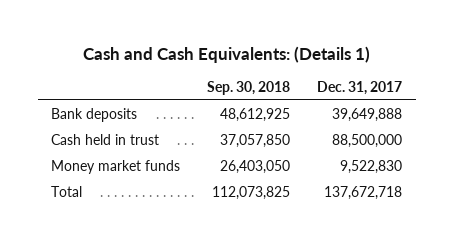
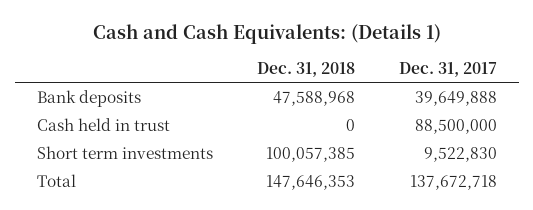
[207,81,291,96] Sep. 30, 2018 -> none
none -> [256,62,355,78] Dec. 31, 2018
[51,160,181,175] Money market funds -> [36,145,213,159] Short term investments

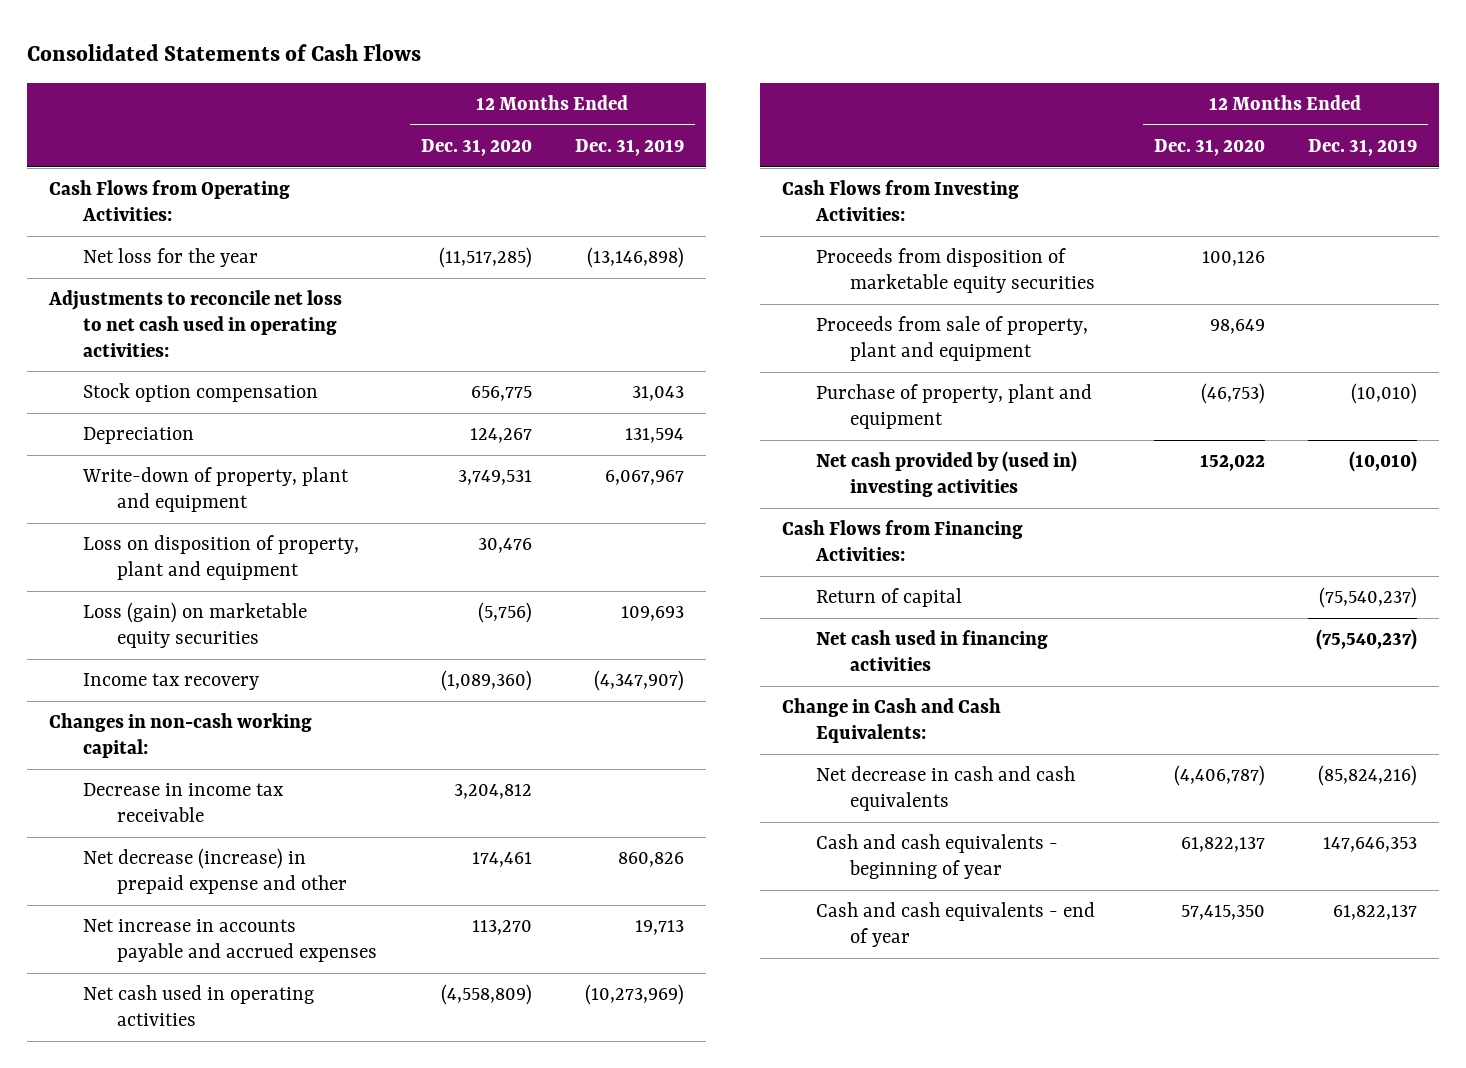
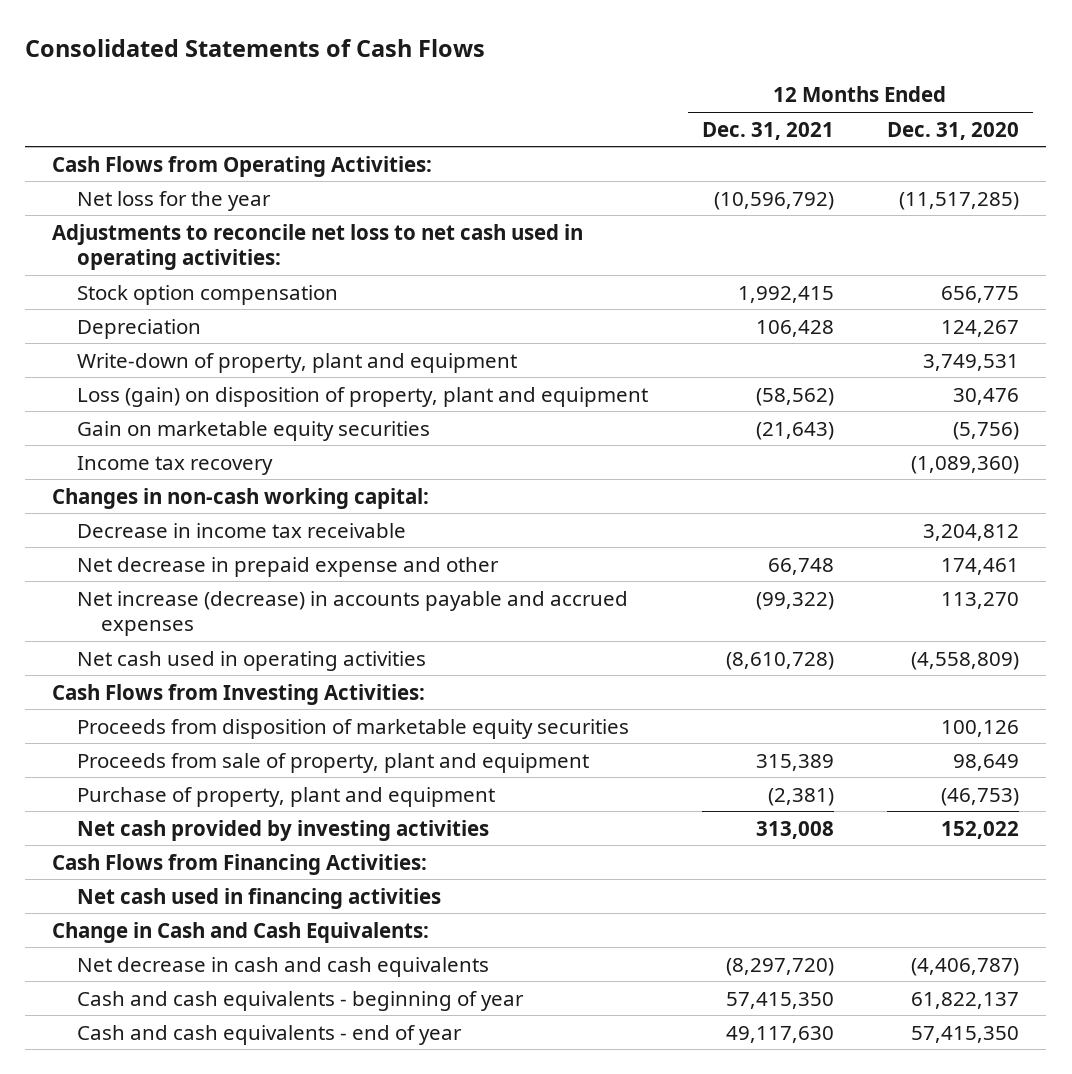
[575,138,685,156] Dec. 31, 2019 -> none
none -> [701,121,834,140] Dec. 31, 2021
[83,535,360,580] Loss on disposition of property, plant and equipment -> [76,386,648,407] Loss (gain) on disposition of property, plant and equipment
[83,602,308,648] Loss (gain) on marketable equity securities -> [76,420,430,441] Gain on marketable equity securities
[83,848,348,894] Net decrease (increase) in prepaid expense and other -> [76,556,499,577] Net decrease in prepaid expense and other
[83,919,378,962] Net increase in accounts payable and accrued expenses -> [76,590,628,637] Net increase (decrease) in accounts payable and accrued expenses
[815,451,1077,497] Net cash provided by (used in) investing activities -> [76,819,489,841] Net cash provided by investing activities
[815,588,962,608] Return of capital -> none

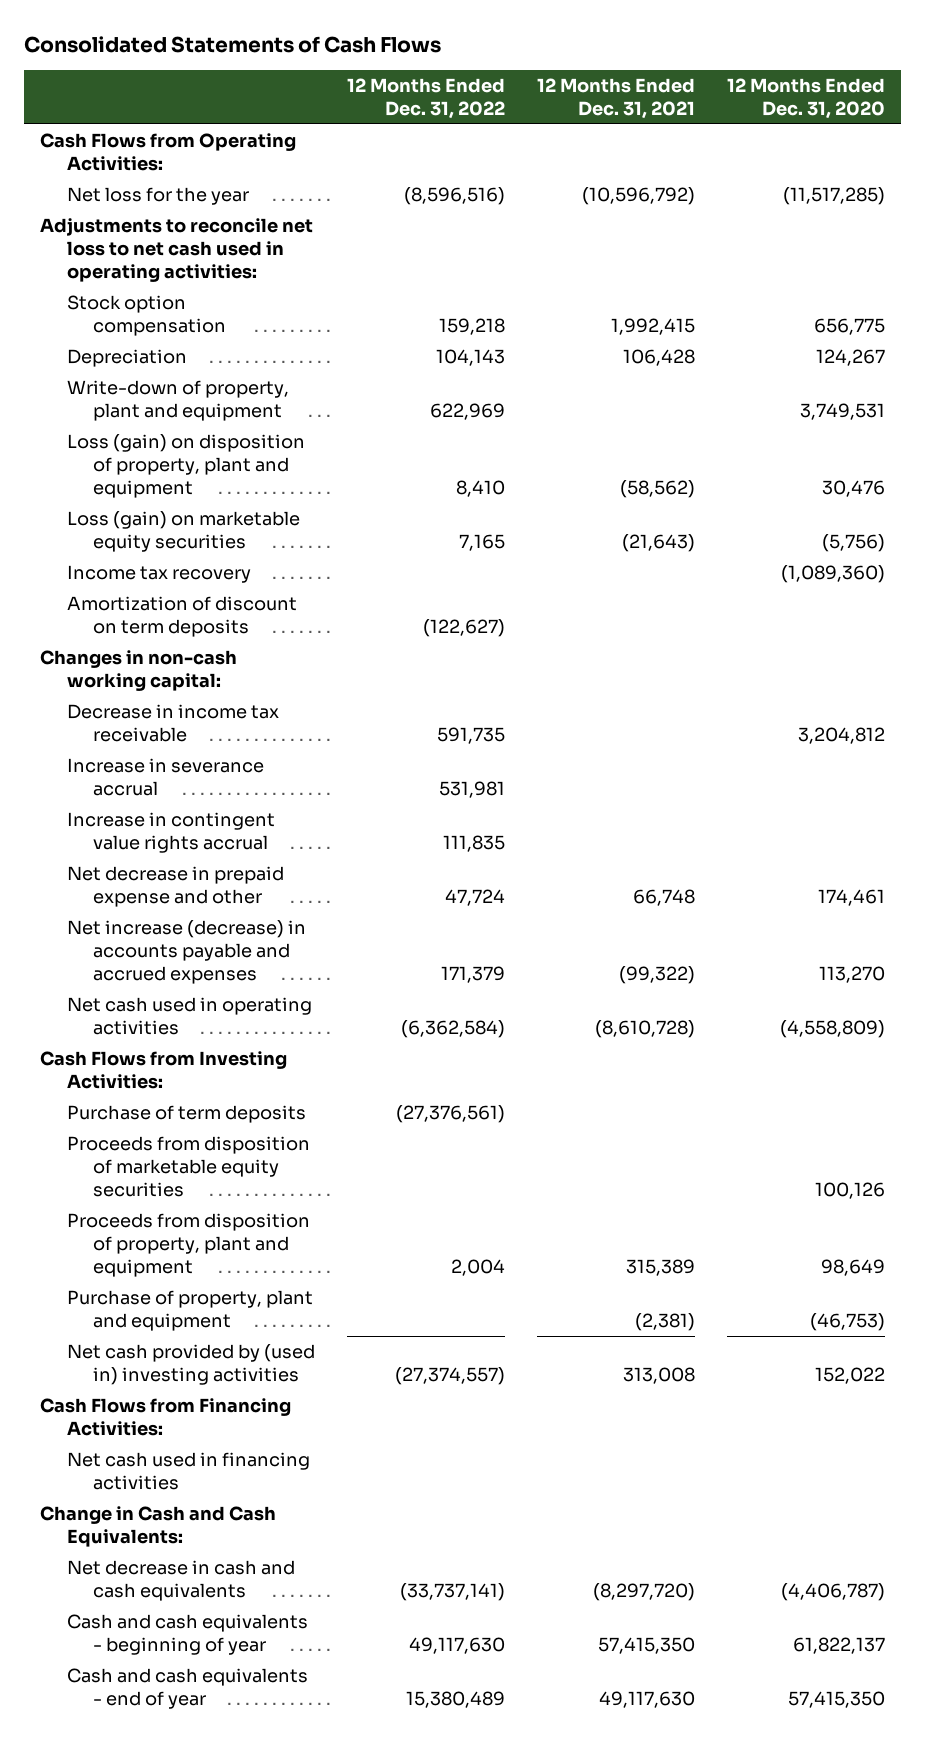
none -> [346,77,505,119] 12 Months Ended Dec. 31, 2022
[76,420,430,441] Gain on marketable equity securities -> [66,511,300,553] Loss (gain) on marketable equity securities
none -> [66,596,297,638] Amortization of discount on term deposits
none -> [66,758,264,797] Increase in severance accrual
none -> [66,812,275,854] Increase in contingent value rights accrual
none -> [66,1105,306,1124] Purchase of term deposits
[76,752,589,773] Proceeds from sale of property, plant and equipment -> [66,1213,310,1278] Proceeds from disposition of property, plant and equipment
[76,819,489,841] Net cash provided by investing activities -> [66,1344,315,1386] Net cash provided by (used in) investing activities

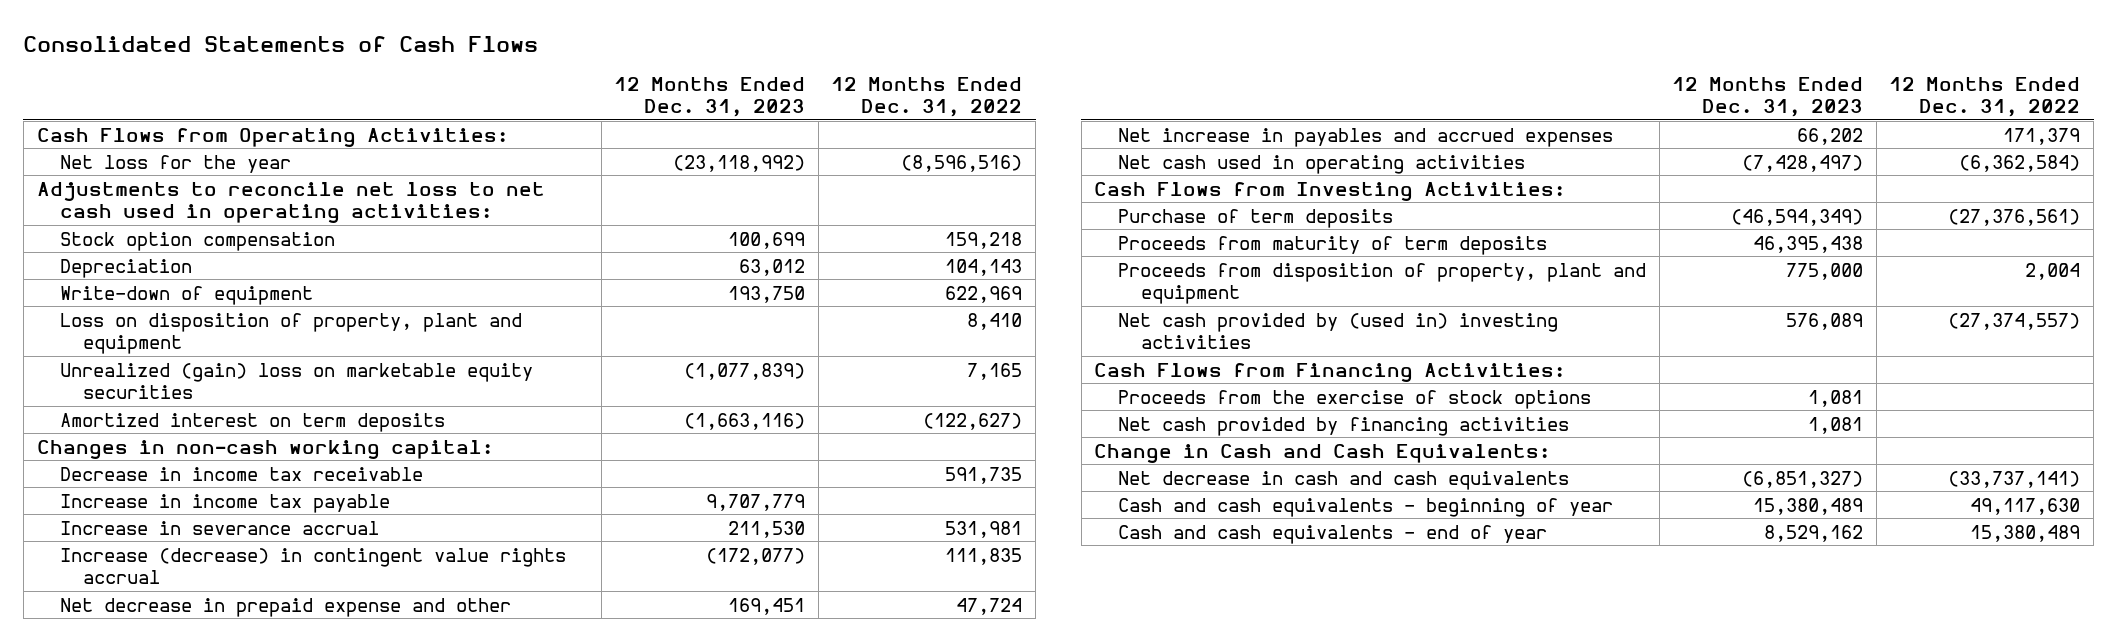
[536,77,695,119] 12 Months Ended Dec. 31, 2021 -> none
[727,77,886,119] 12 Months Ended Dec. 31, 2020 -> none
none -> [614,76,806,118] 12 Months Ended Dec. 31, 2023
[66,565,251,584] Income tax recovery -> none
[66,380,289,422] Write-down of property, plant and equipment -> [59,285,313,305] Write-down of equipment
[66,434,305,499] Loss (gain) on disposition of property, plant and equipment -> [59,312,522,354] Loss on disposition of property, plant and equipment
[66,511,300,553] Loss (gain) on marketable equity securities -> [59,362,533,399] Unrealized (gain) loss on marketable equity securities
[66,596,297,638] Amortization of discount on term deposits -> [59,412,445,432] Amortized interest on term deposits
none -> [59,493,390,513] Increase in income tax payable
[66,812,275,854] Increase in contingent value rights accrual -> [59,547,566,584] Increase (decrease) in contingent value rights accrual
[66,920,306,985] Net increase (decrease) in accounts payable and accrued expenses -> [1117,127,1613,147] Net increase in payables and accrued expenses
[66,1136,310,1198] Proceeds from disposition of marketable equity securities -> none
none -> [1117,235,1547,255] Proceeds from maturity of term deposits
[66,1290,313,1332] Purchase of property, plant and equipment -> none
none -> [1117,389,1591,409] Proceeds from the exercise of stock options
[66,1452,310,1491] Net cash used in financing activities -> [1117,416,1569,436] Net cash provided by financing activities

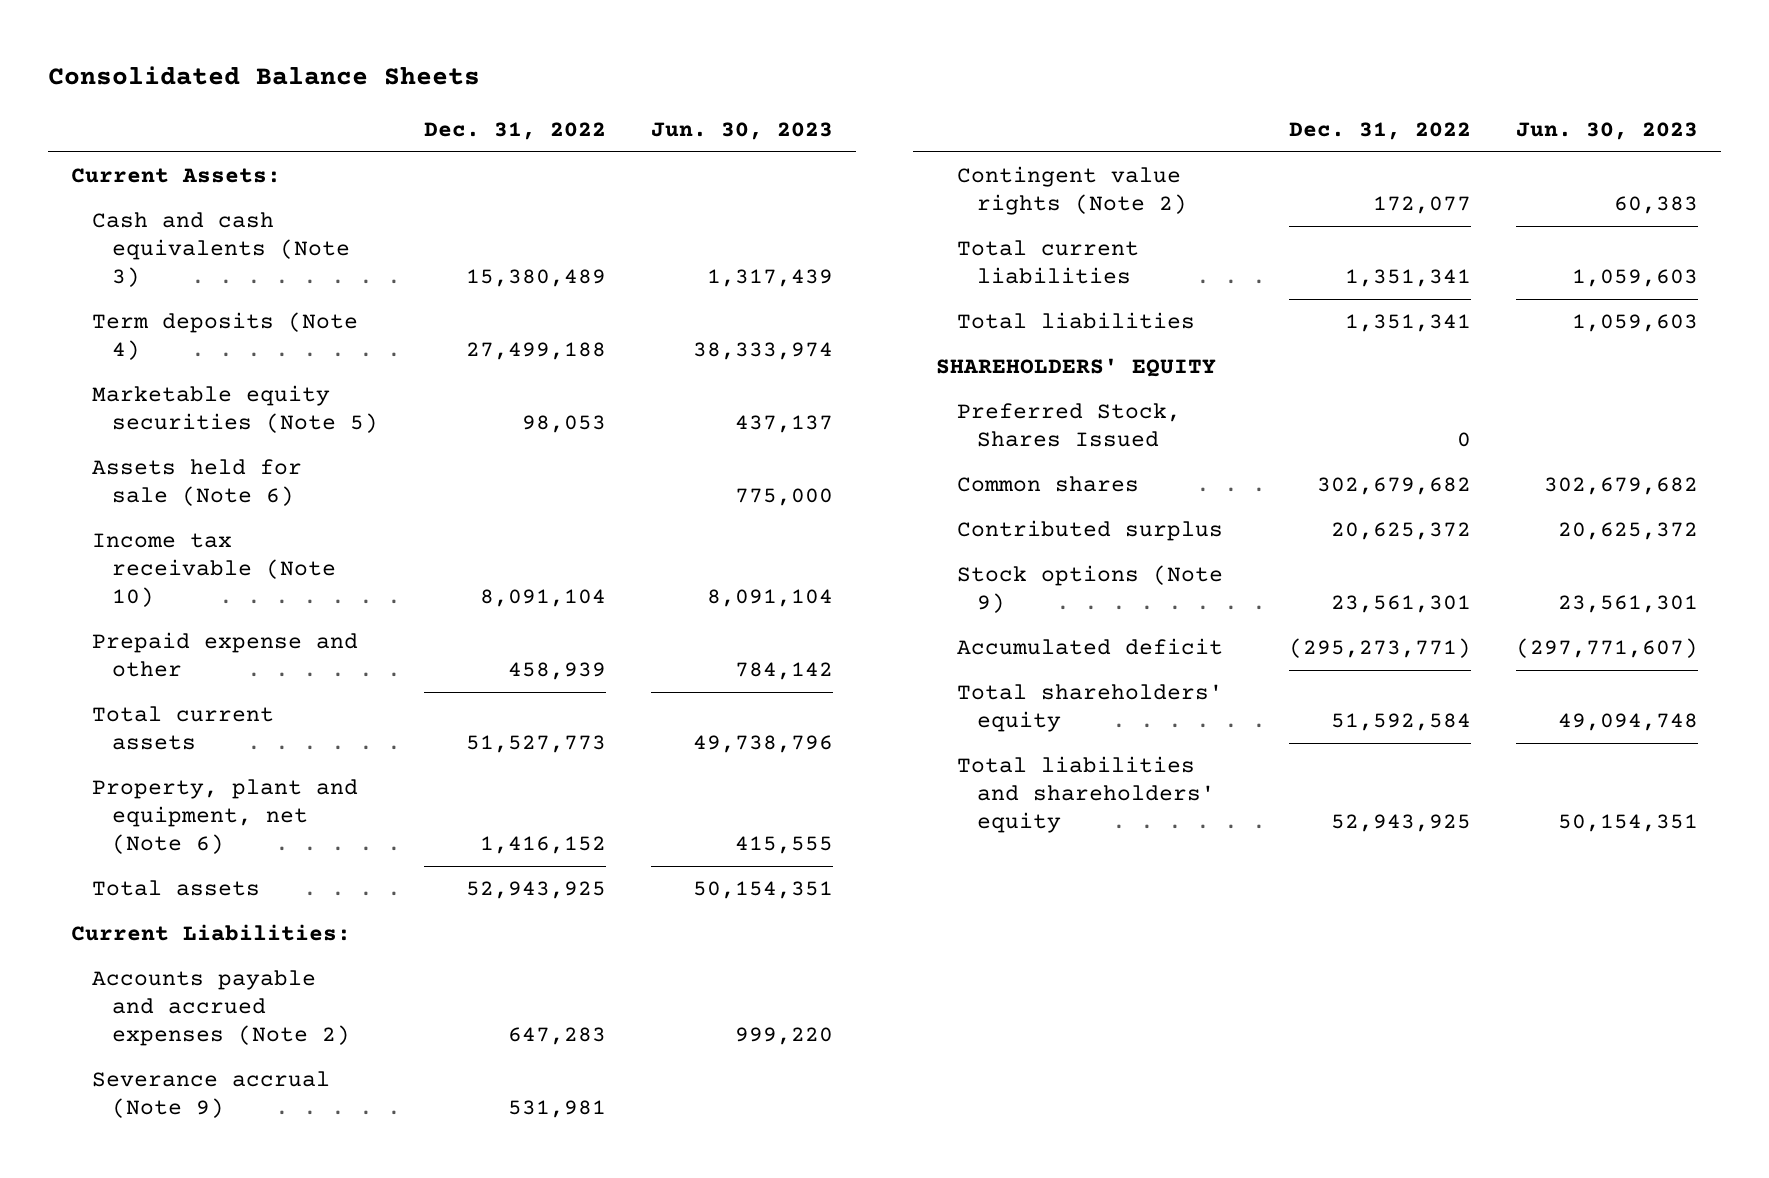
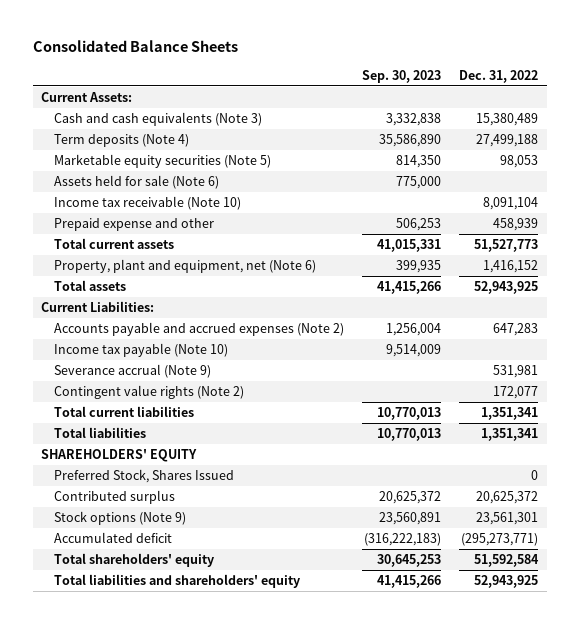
[651,121,834,140] Jun. 30, 2023 -> none
none -> [362,70,442,84] Sep. 30, 2023
none -> [54,342,229,357] Income tax payable (Note 10)
[956,476,1139,493] Common shares -> none

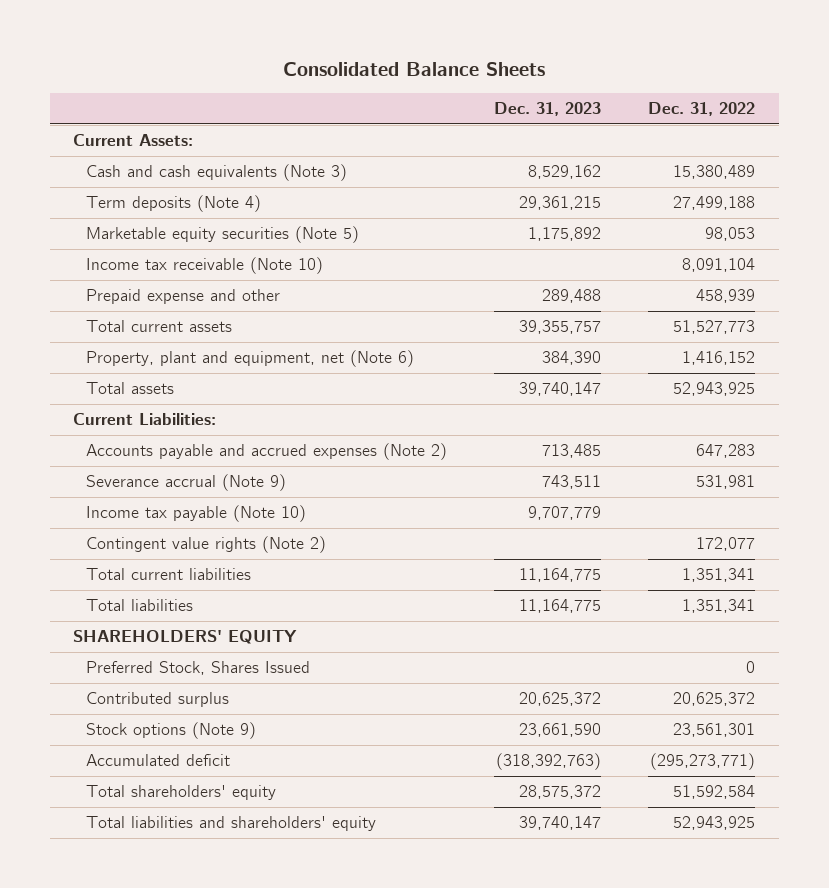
[362,70,442,84] Sep. 30, 2023 -> none
none -> [494,102,602,117] Dec. 31, 2023
[54,174,220,189] Assets held for sale (Note 6) -> none
[54,342,229,357] Income tax payable (Note 10) -> [86,505,307,523] Income tax payable (Note 10)

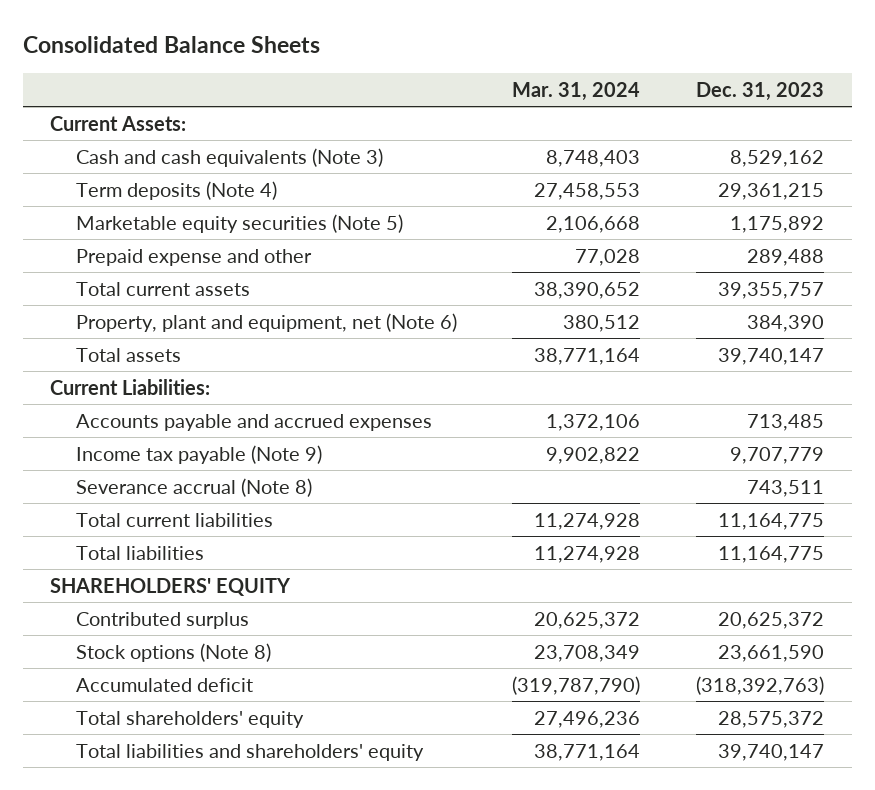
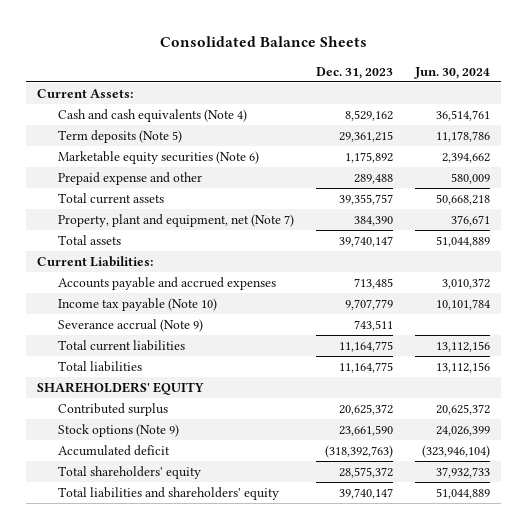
[512,81,641,101] Mar. 31, 2024 -> none
none -> [414,66,491,79] Jun. 30, 2024
[75,147,383,167] Cash and cash equivalents (Note 3) -> [58,108,248,122] Cash and cash equivalents (Note 4)
[75,180,277,200] Term deposits (Note 4) -> [58,129,183,143] Term deposits (Note 5)
[75,213,403,233] Marketable equity securities (Note 5) -> [58,150,260,164] Marketable equity securities (Note 6)
[75,312,457,332] Property, plant and equipment, net (Note 6) -> [58,213,295,227] Property, plant and equipment, net (Note 7)
[75,444,322,464] Income tax payable (Note 9) -> [58,297,218,311] Income tax payable (Note 10)
[75,477,312,497] Severance accrual (Note 8) -> [58,318,204,332] Severance accrual (Note 9)
[75,642,271,662] Stock options (Note 8) -> [58,423,180,437] Stock options (Note 9)

